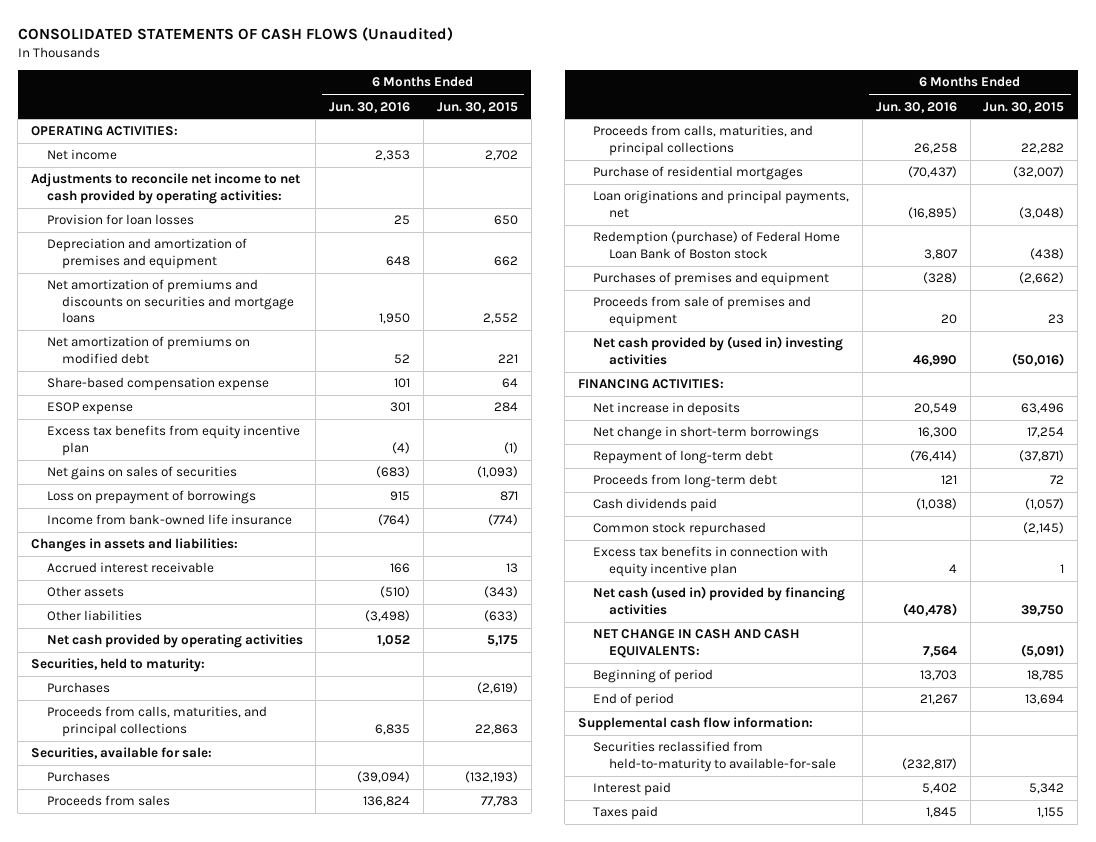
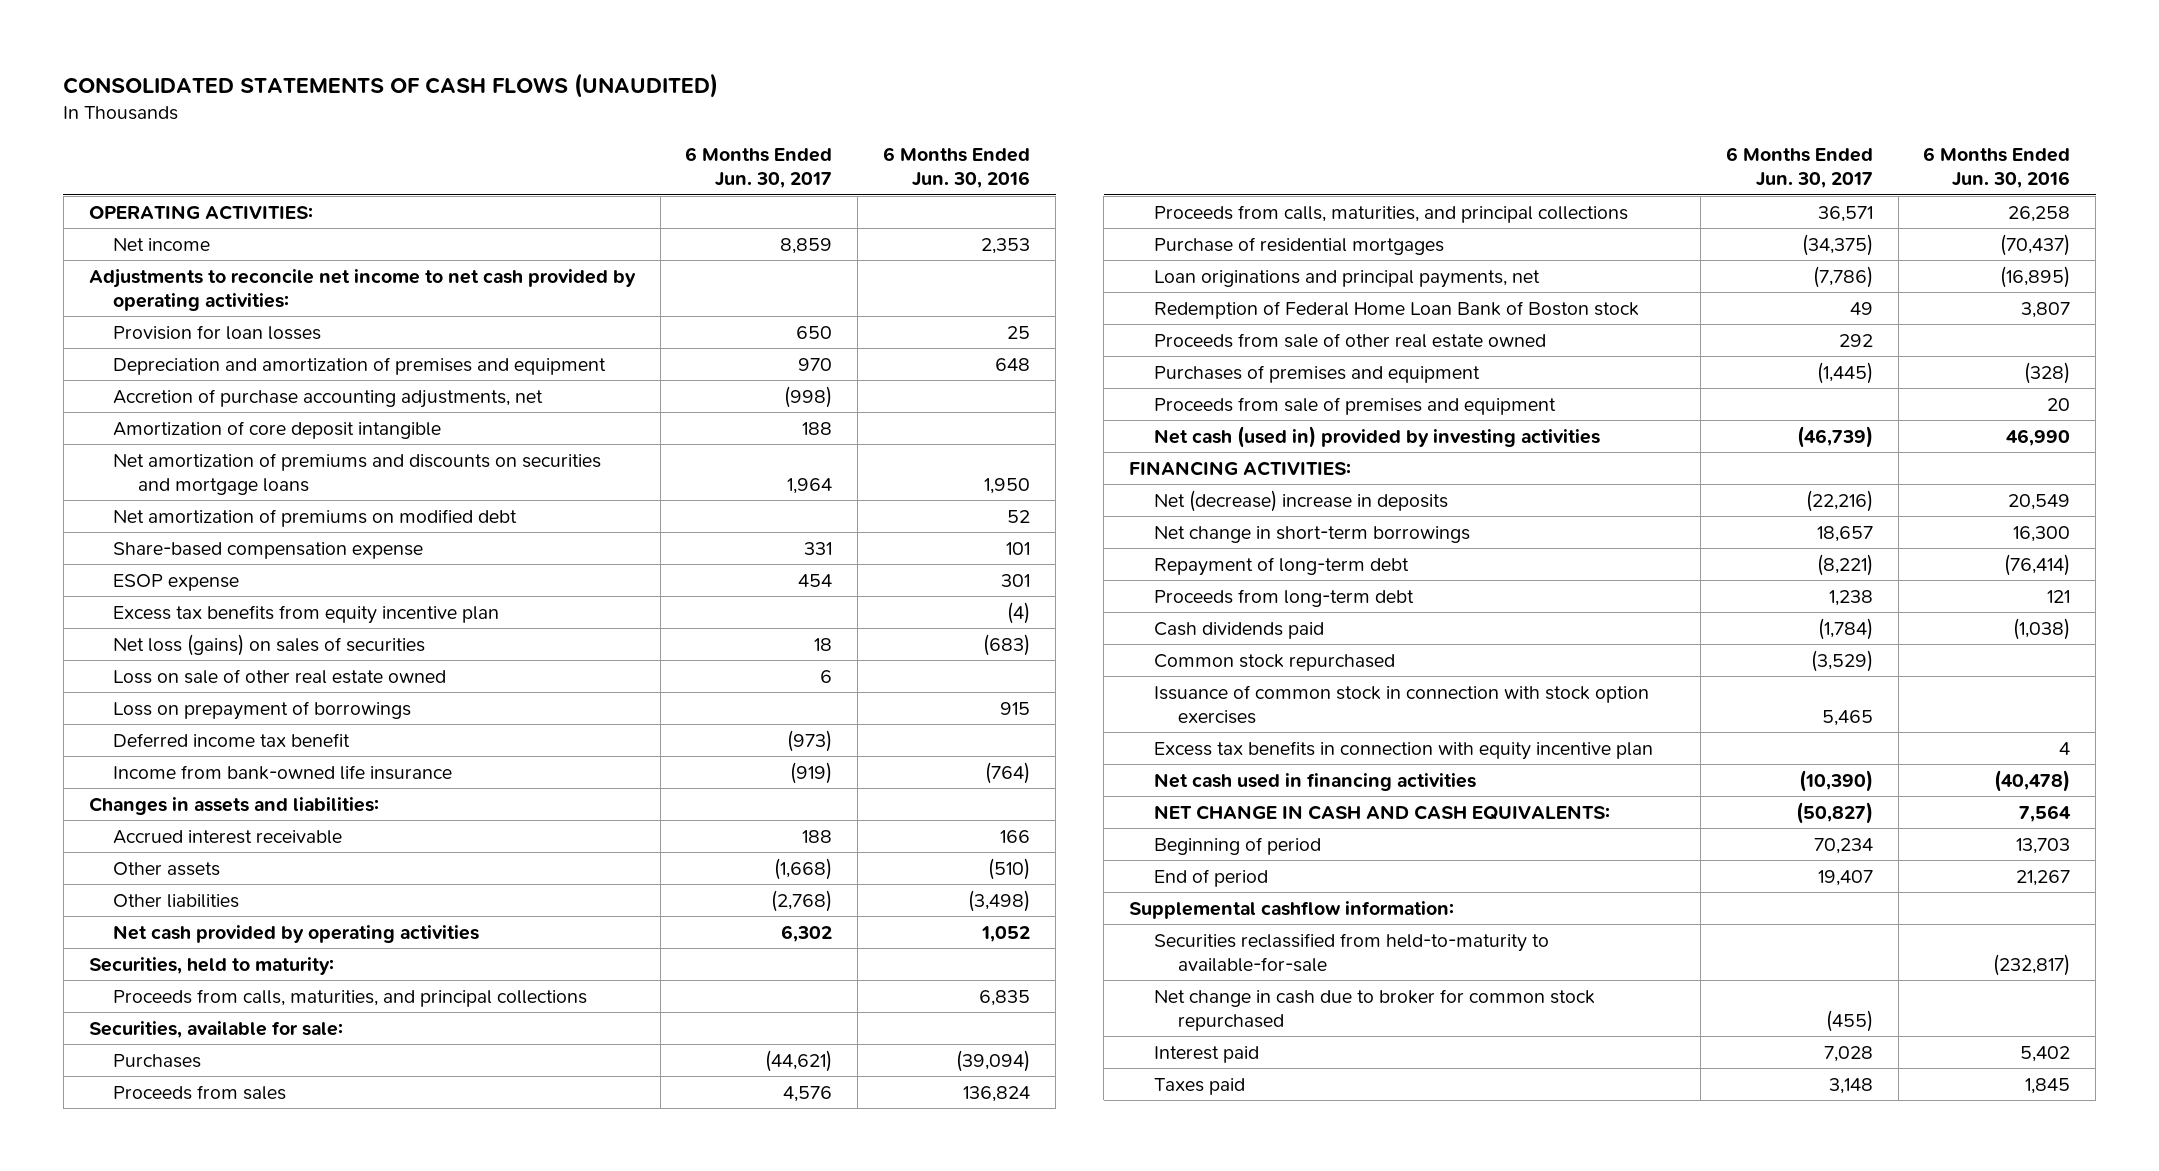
[17,26,453,41] CONSOLIDATED STATEMENTS OF CASH FLOWS (Unaudited) -> [63,73,719,99] CONSOLIDATED STATEMENTS OF CASH FLOWS (UNAUDITED)
[436,101,518,113] Jun. 30, 2015 -> none
none -> [685,147,833,189] 6 Months Ended Jun. 30, 2017
none -> [113,388,544,408] Accretion of purchase accounting adjustments, net
none -> [113,420,442,439] Amortization of core deposit intangible
[46,466,237,481] Net gains on sales of securities -> [113,633,426,656] Net loss (gains) on sales of securities
none -> [113,668,447,684] Loss on sale of other real estate owned
none -> [113,732,351,747] Deferred income tax benefit
[46,682,110,694] Purchases -> none
[593,231,841,259] Redemption (purchase) of Federal Home Loan Bank of Boston stock -> [1153,300,1639,319] Redemption of Federal Home Loan Bank of Boston stock
none -> [1153,332,1546,348] Proceeds from sale of other real estate owned
[593,336,844,365] Net cash provided by (used in) investing activities -> [1153,425,1600,448] Net cash (used in) provided by investing activities
[593,402,741,417] Net increase in deposits -> [1153,489,1448,512] Net (decrease) increase in deposits
none -> [1153,684,1649,724] Issuance of common stock in connection with stock option exercises
[593,586,846,615] Net cash (used in) provided by financing activities -> [1153,772,1476,791] Net cash used in financing activities
[577,717,813,732] Supplemental cash flow information: -> [1129,900,1455,919] Supplemental cashflow information:
none -> [1153,988,1595,1031] Net change in cash due to broker for common stock repurchased

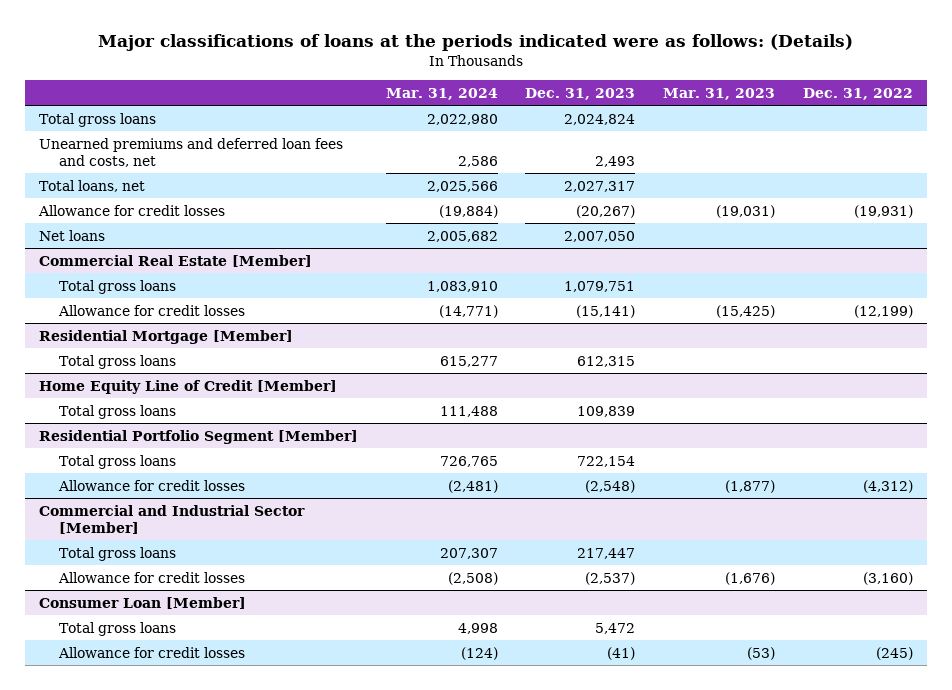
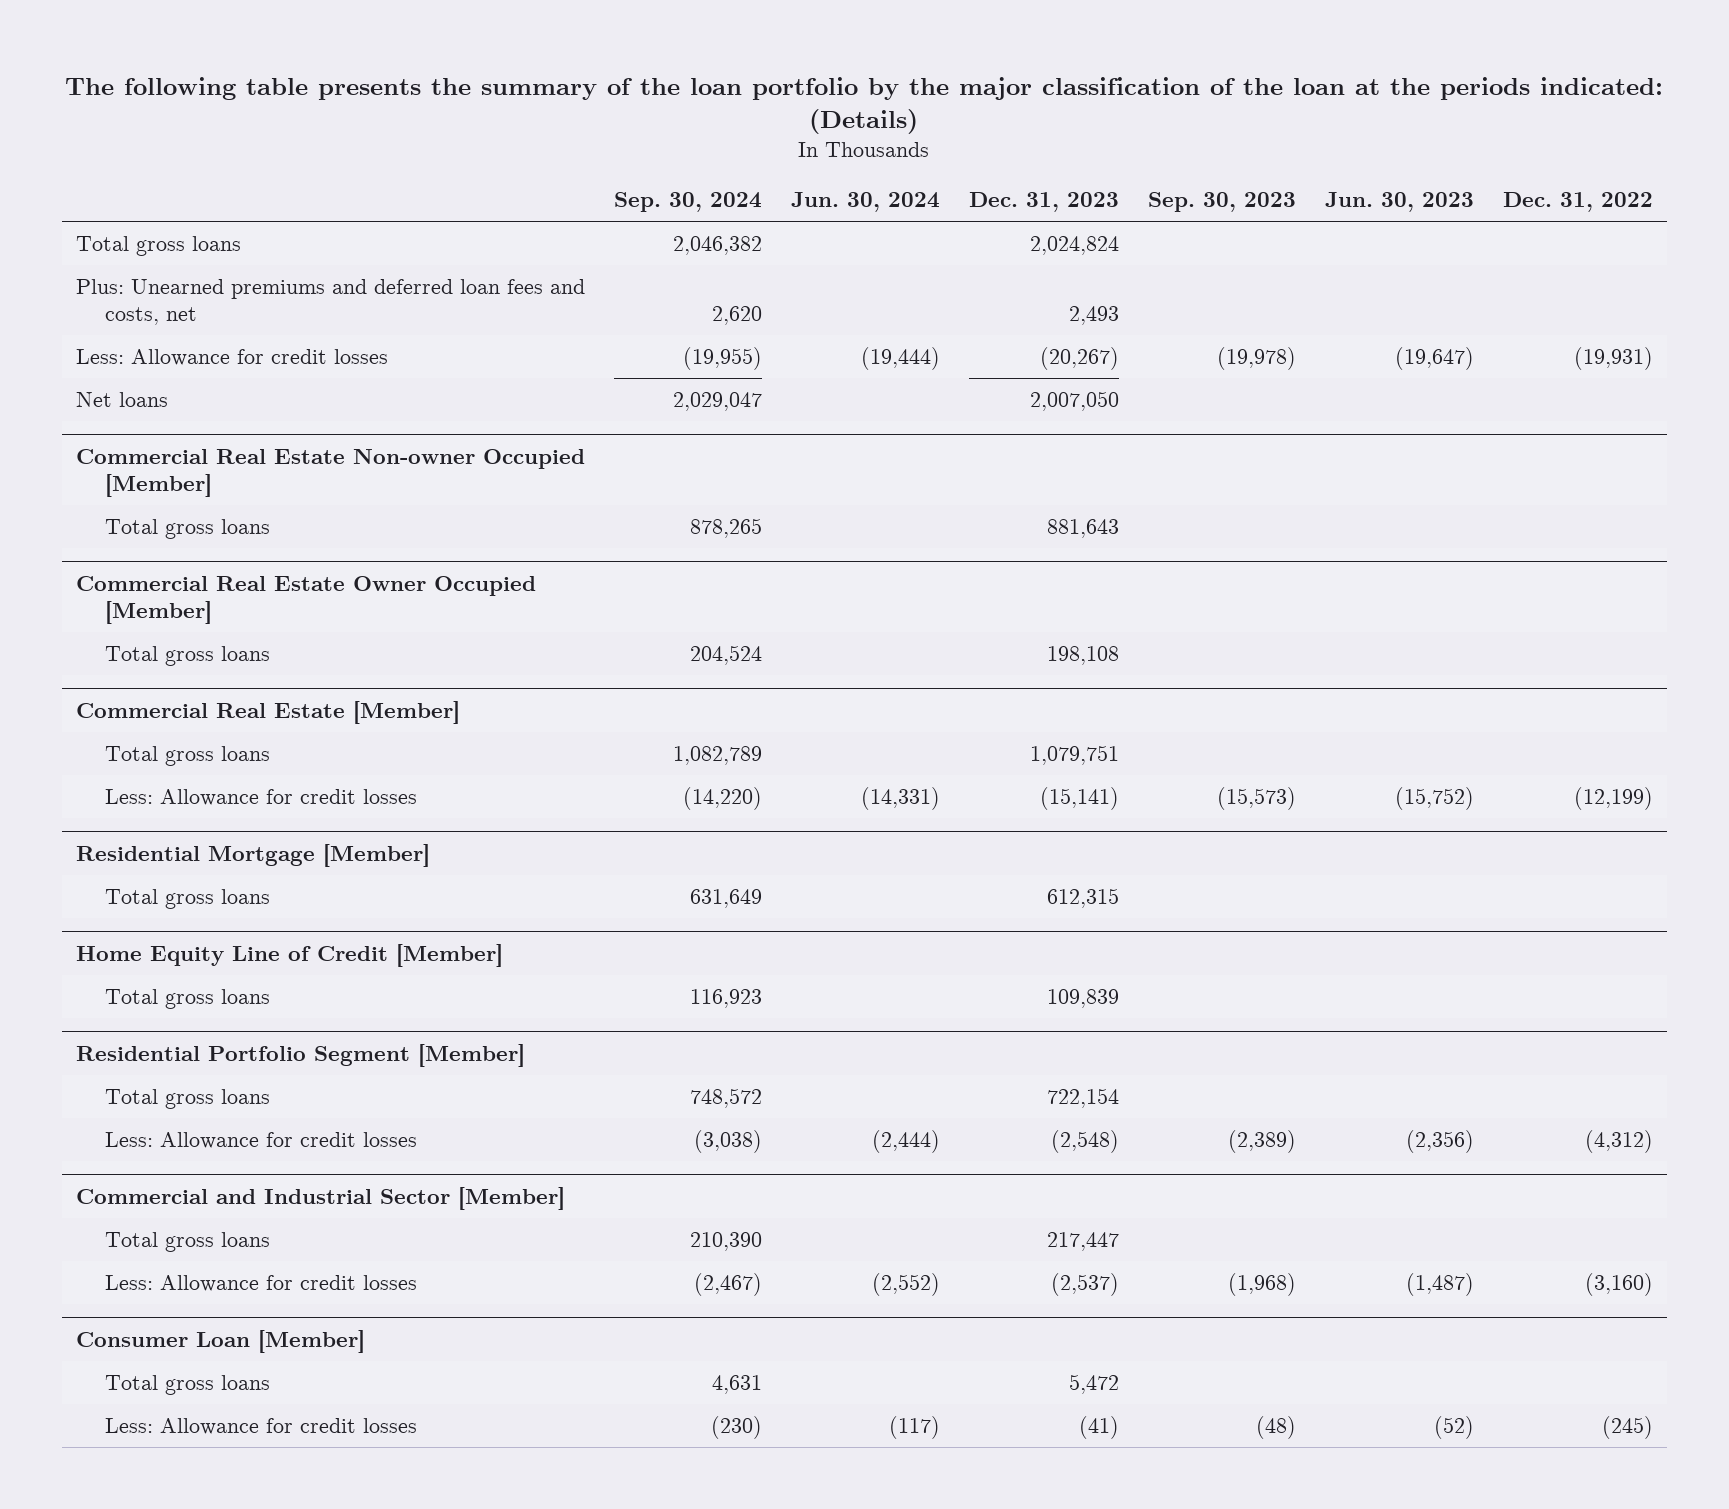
[97,33,853,51] Major classifications of loans at the periods indicated were as follows: (Details) -> [65,77,1664,135] The following table presents the summary of the loan portfolio by the major classification of the loan at the periods indicated: (Details)
[385,87,498,100] Mar. 31, 2024 -> none
[663,87,776,100] Mar. 31, 2023 -> none
none -> [614,192,763,213] Sep. 30, 2024
none -> [791,192,941,213] Jun. 30, 2024
none -> [1147,192,1296,213] Sep. 30, 2023
none -> [1324,192,1474,213] Jun. 30, 2023
[38,179,145,192] Total loans, net -> none
[38,137,343,168] Unearned premiums and deferred loan fees and costs, net -> [76,278,586,326] Plus: Unearned premiums and deferred loan fees and costs, net
[37,204,225,216] Allowance for credit losses -> [76,348,389,366] Less: Allowance for credit losses
none -> [76,448,586,498] Commercial Real Estate Non-owner Occupied [Member]
none -> [105,518,271,539] Total gross loans
none -> [76,575,537,625] Commercial Real Estate Owner Occupied [Member]
none -> [105,645,271,666] Total gross loans
[57,304,245,316] Allowance for credit losses -> [105,788,418,806] Less: Allowance for credit losses
[57,479,245,491] Allowance for credit losses -> [105,1131,418,1149] Less: Allowance for credit losses
[57,571,245,583] Allowance for credit losses -> [105,1274,418,1292] Less: Allowance for credit losses
[57,646,245,658] Allowance for credit losses -> [105,1417,418,1435] Less: Allowance for credit losses

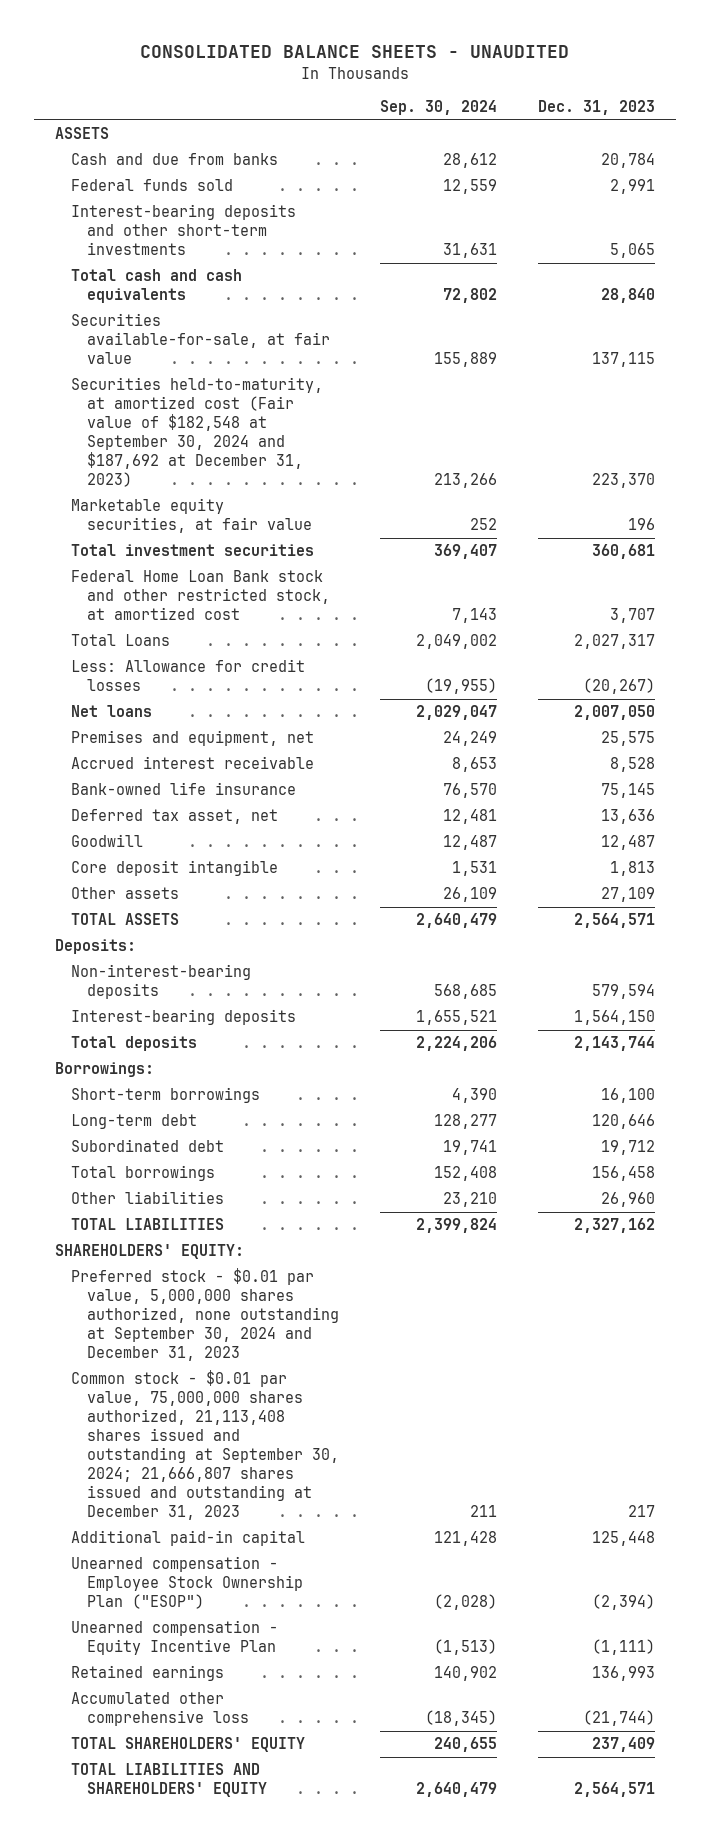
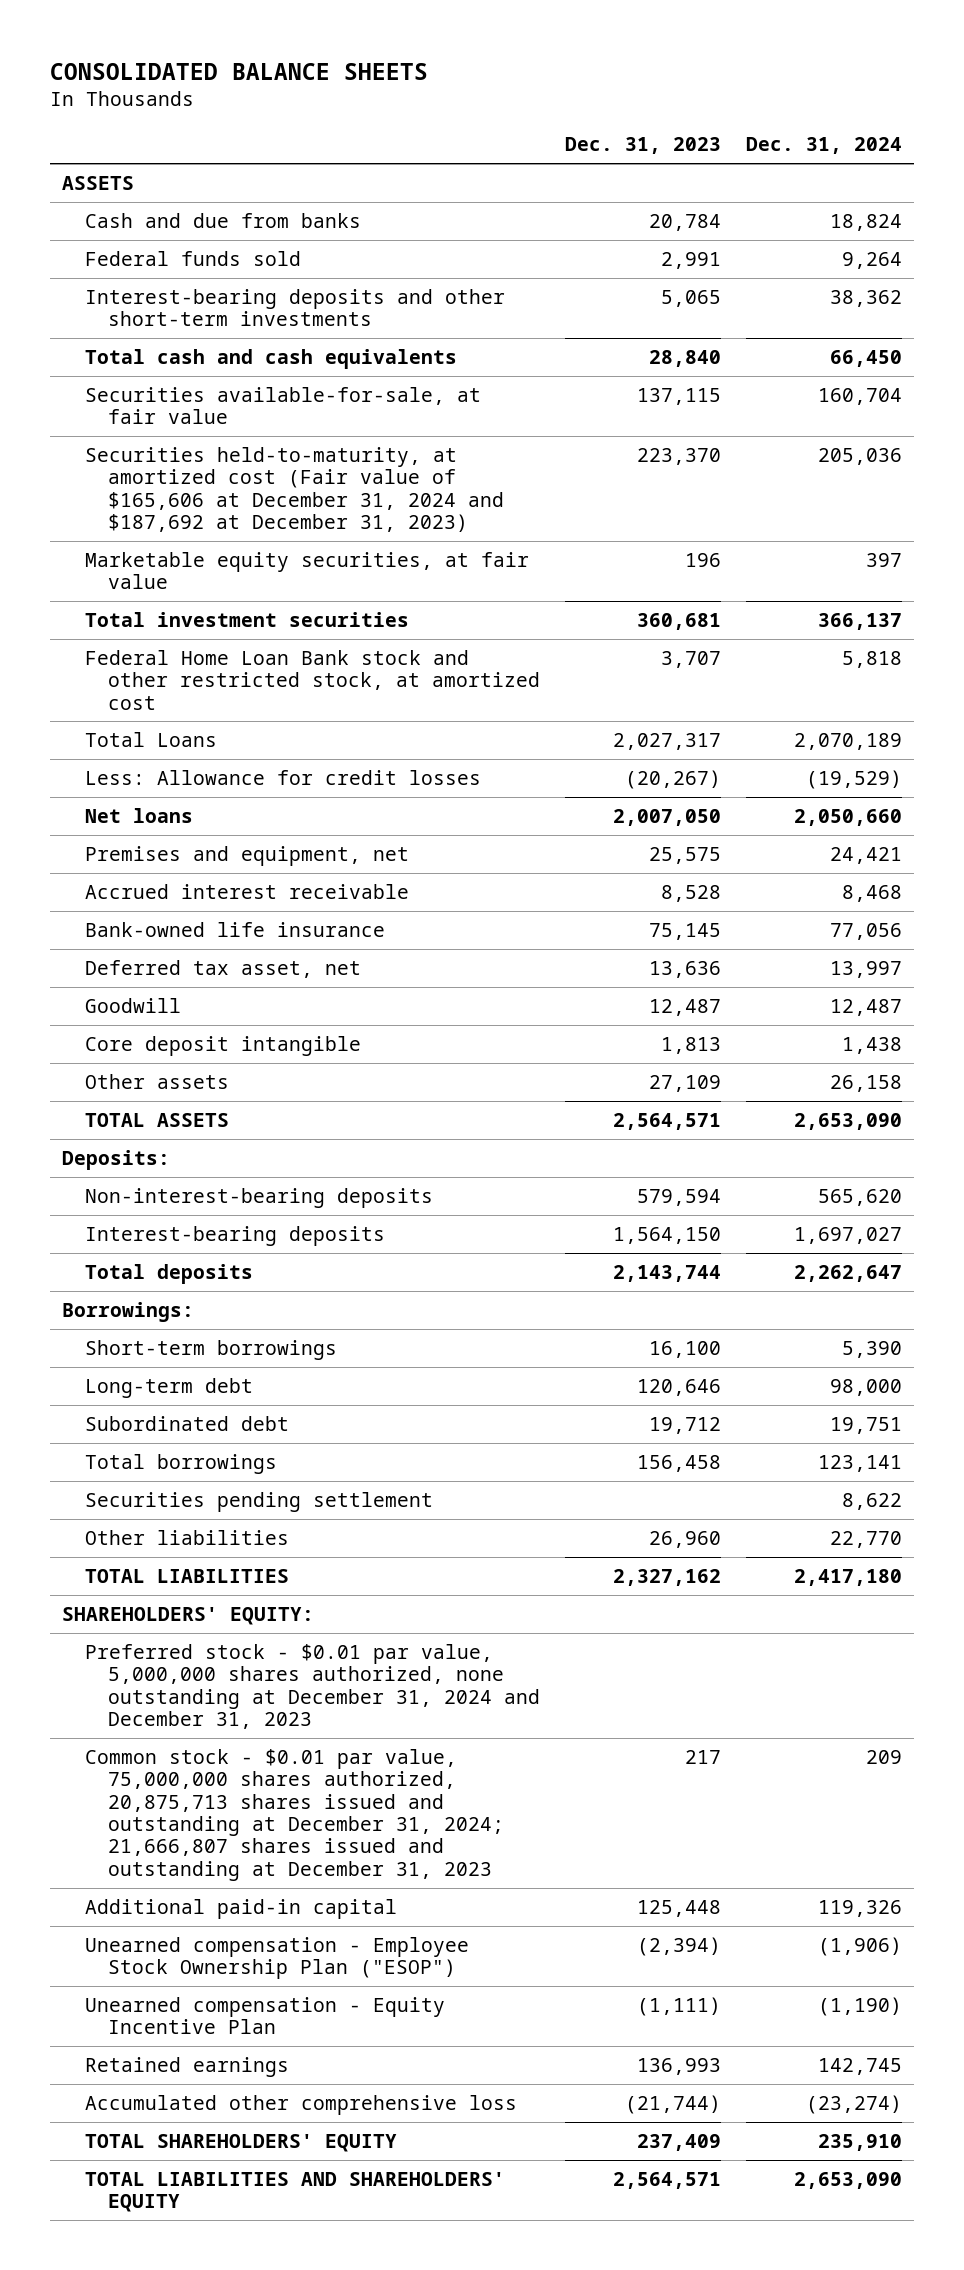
[140,45,570,59] CONSOLIDATED BALANCE SHEETS - UNAUDITED -> [49,62,428,80] CONSOLIDATED BALANCE SHEETS
[380,100,498,116] Sep. 30, 2024 -> none
none -> [745,137,902,155] Dec. 31, 2024
[70,377,323,488] Securities held-to-maturity, at amortized cost (Fair value of $182,548 at September 30, 2024 and $187,692 at December 31, 2023) -> [85,446,505,532] Securities held-to-maturity, at amortized cost (Fair value of $165,606 at December 31, 2024 and $187,692 at December 31, 2023)
none -> [85,1491,434,1512] Securities pending settlement
[70,1268,339,1362] Preferred stock - $0.01 par value, 5,000,000 shares authorized, none outstanding at September 30, 2024 and December 31, 2023 -> [85,1643,541,1729] Preferred stock - $0.01 par value, 5,000,000 shares authorized, none outstanding at December 31, 2024 and December 31, 2023
[70,1370,339,1521] Common stock - $0.01 par value, 75,000,000 shares authorized, 21,113,408 shares issued and outstanding at September 30, 2024; 21,666,807 shares issued and outstanding at December 31, 2023 -> [85,1748,505,1881] Common stock - $0.01 par value, 75,000,000 shares authorized, 20,875,713 shares issued and outstanding at December 31, 2024; 21,666,807 shares issued and outstanding at December 31, 2023

